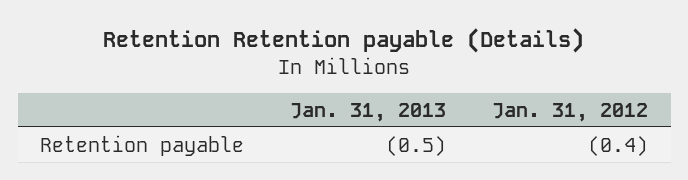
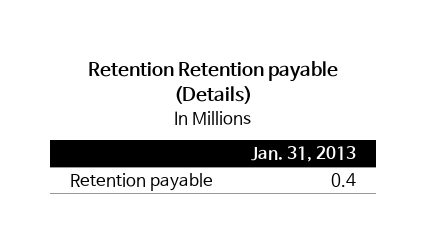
[491,102,648,122] Jan. 31, 2012 -> none
[386,135,447,156] (0.5) -> [331,173,357,188] 0.4

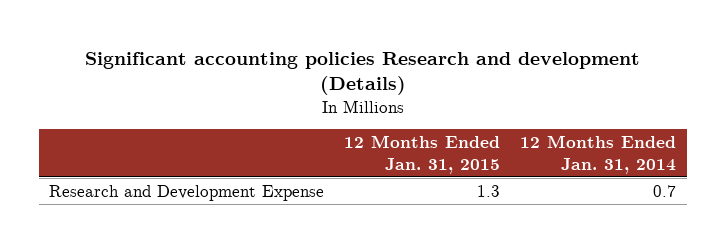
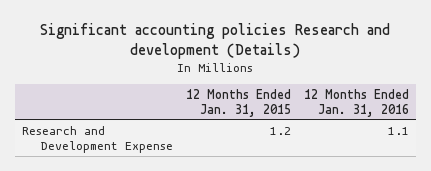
[520,135,677,174] 12 Months Ended Jan. 31, 2014 -> none
none -> [303,88,409,117] 12 Months Ended Jan. 31, 2016
[477,184,501,197] 1.3 -> [269,127,291,136] 1.2

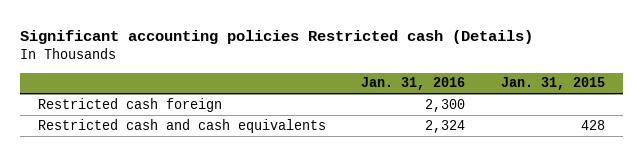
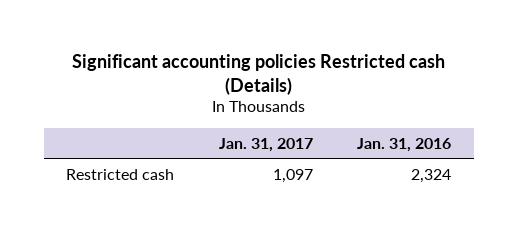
[500,77,605,91] Jan. 31, 2015 -> none
none -> [218,137,313,152] Jan. 31, 2017
[37,97,222,112] Restricted cash foreign -> none
[37,118,326,133] Restricted cash and cash equivalents -> [66,168,175,180] Restricted cash

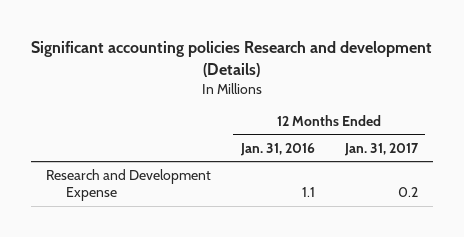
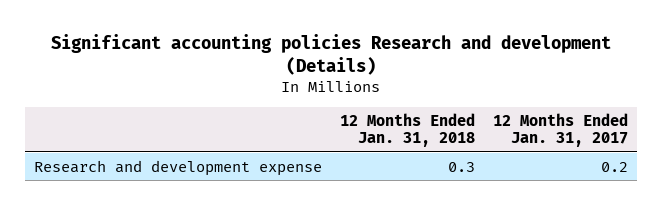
[239,142,315,156] Jan. 31, 2016 -> none
none -> [339,112,475,148] 12 Months Ended Jan. 31, 2018
[45,169,211,202] Research and Development Expense -> [34,159,323,176] Research and development expense

